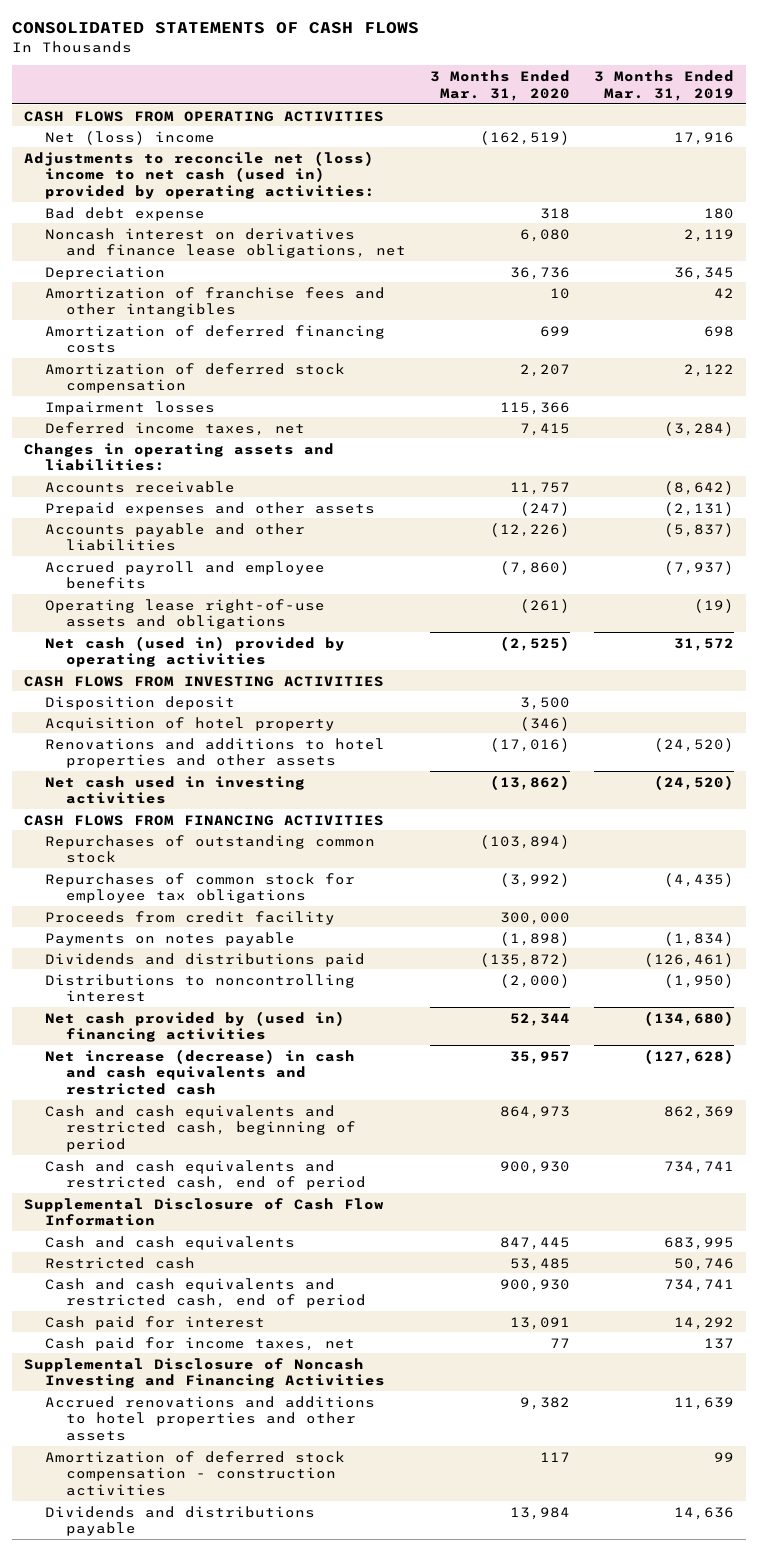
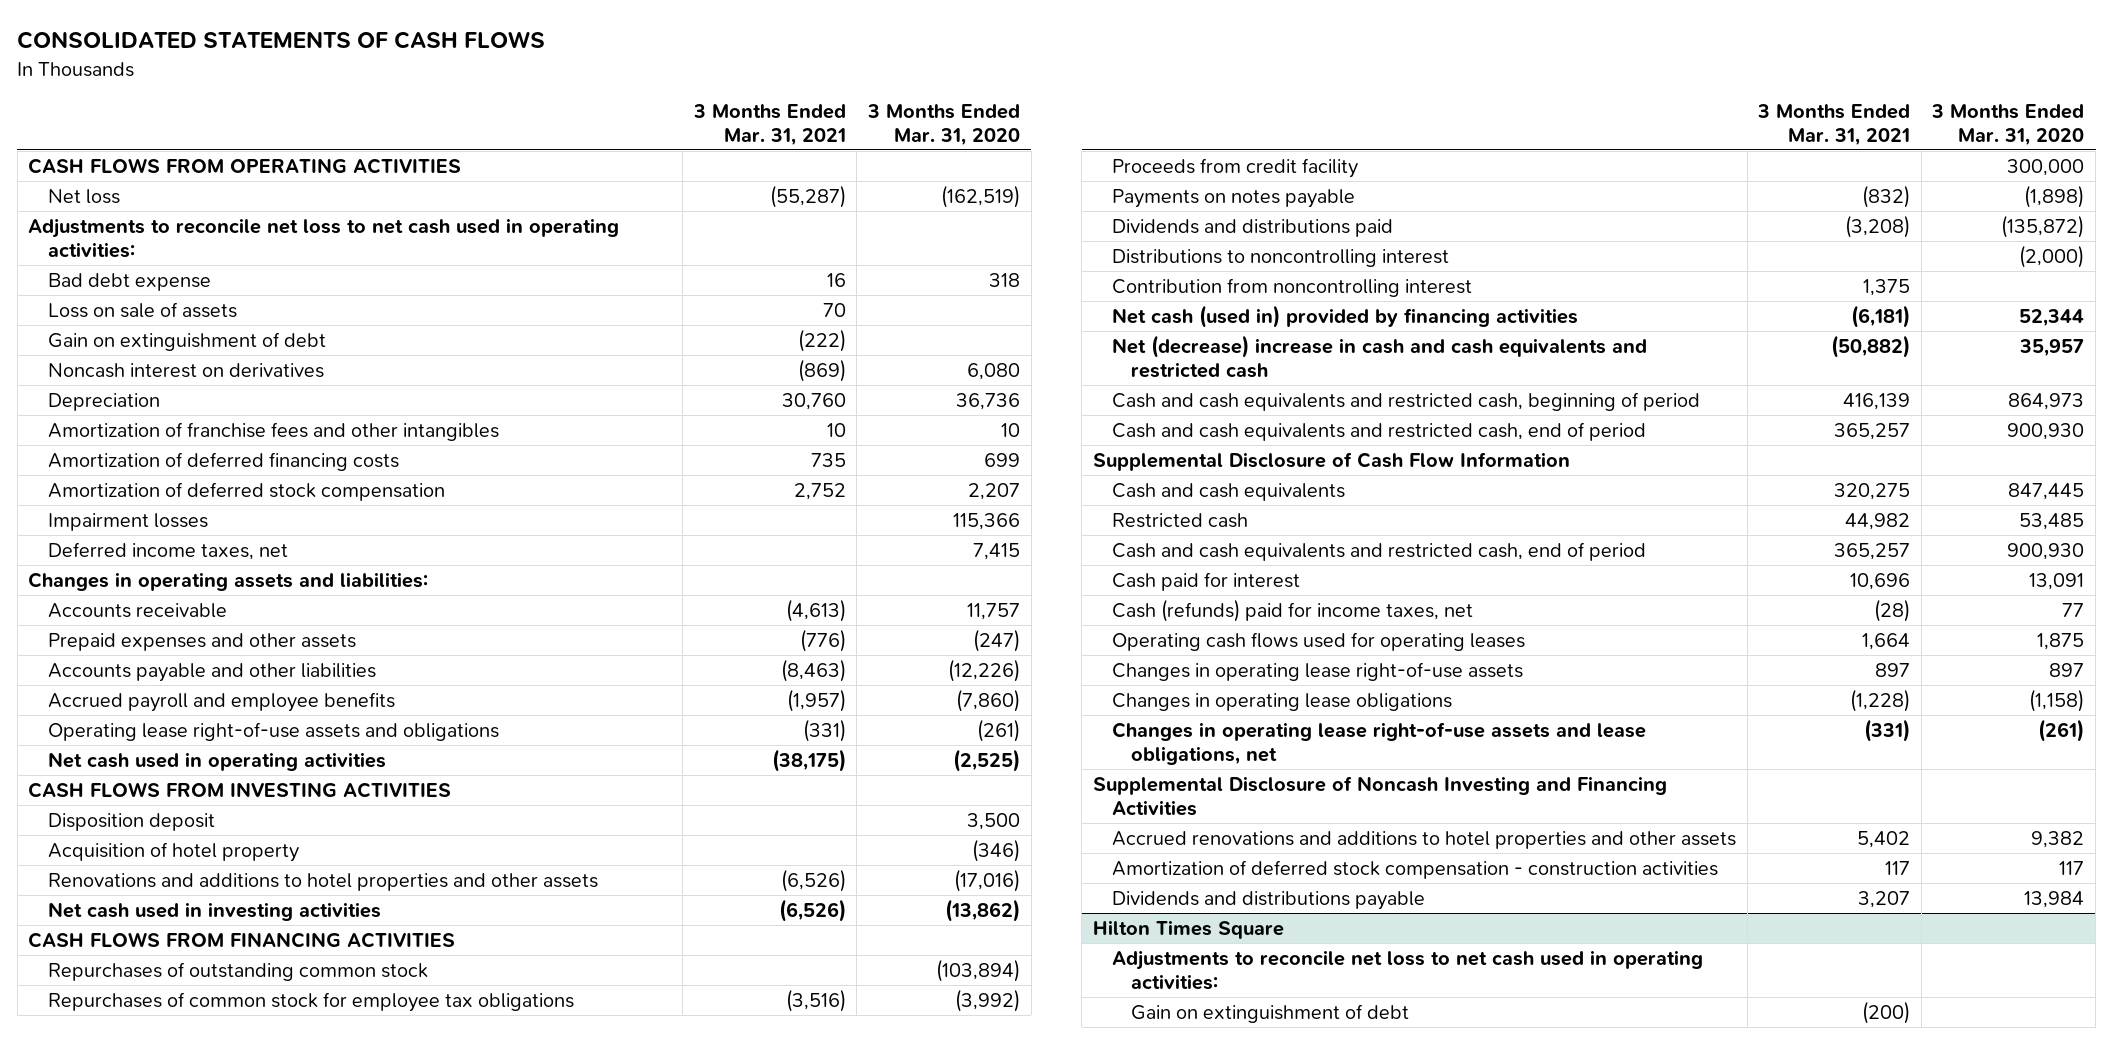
[594,69,735,101] 3 Months Ended Mar. 31, 2019 -> none
none -> [692,103,846,146] 3 Months Ended Mar. 31, 2021
[45,130,216,145] Net (loss) income -> [47,188,120,204] Net loss
[24,150,376,199] Adjustments to reconcile net (loss) income to net cash (used in) provided by operating activities: -> [28,217,620,258] Adjustments to reconcile net loss to net cash used in operating activities:
none -> [47,301,237,318] Loss on sale of assets
none -> [47,331,326,351] Gain on extinguishment of debt
[45,227,407,259] Noncash interest on derivatives and finance lease obligations, net -> [47,362,324,378] Noncash interest on derivatives
[45,635,346,668] Net cash (used in) provided by operating activities -> [47,751,386,771] Net cash used in operating activities
none -> [1112,277,1473,297] Contribution from noncontrolling interest
[45,1010,346,1043] Net cash provided by (used in) financing activities -> [1112,304,1579,328] Net cash (used in) provided by financing activities
[45,1048,356,1095] Net increase (decrease) in cash and cash equivalents and restricted cash -> [1112,334,1648,378] Net (decrease) increase in cash and cash equivalents and restricted cash
[45,1336,356,1351] Cash paid for income taxes, net -> [1112,598,1474,622] Cash (refunds) paid for income taxes, net
none -> [1112,631,1526,651] Operating cash flows used for operating leases
none -> [1112,661,1524,681] Changes in operating lease right-of-use assets
none -> [1112,692,1453,711] Changes in operating lease obligations
none -> [1112,721,1647,765] Changes in operating lease right-of-use assets and lease obligations, net
none -> [1092,919,1284,939] Hilton Times Square
none -> [1112,949,1704,990] Adjustments to reconcile net loss to net cash used in operating activities:
none -> [1131,1003,1410,1023] Gain on extinguishment of debt

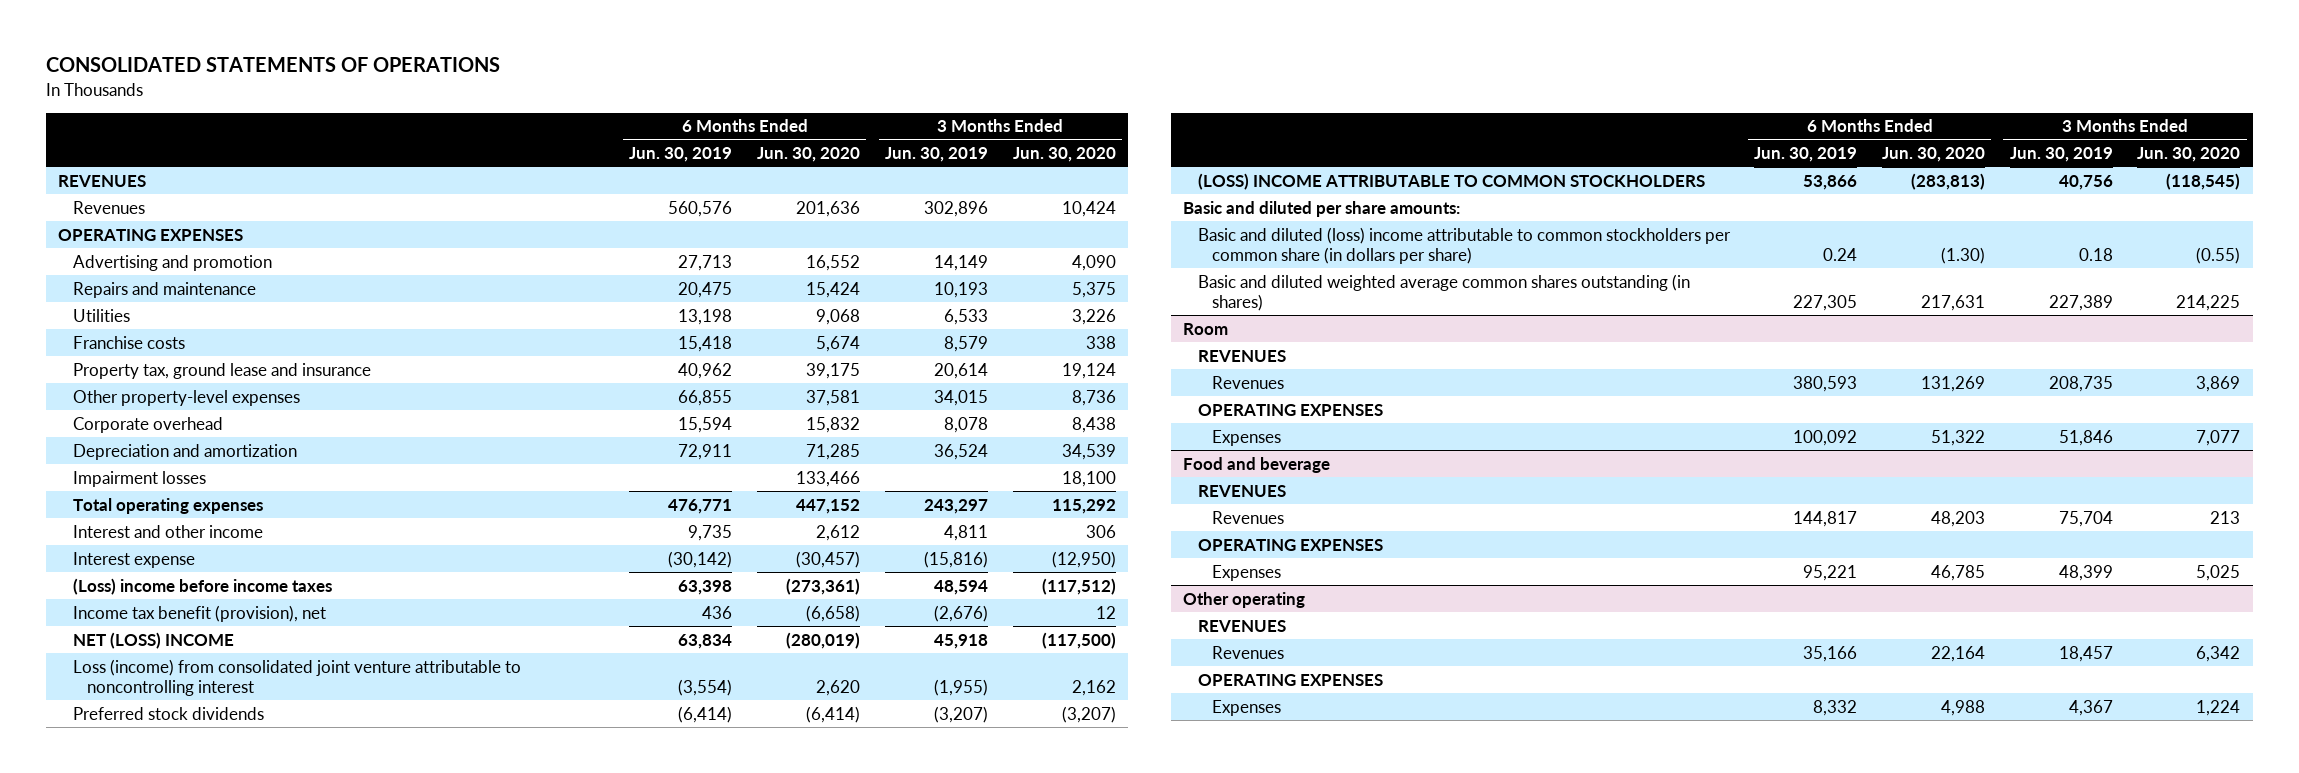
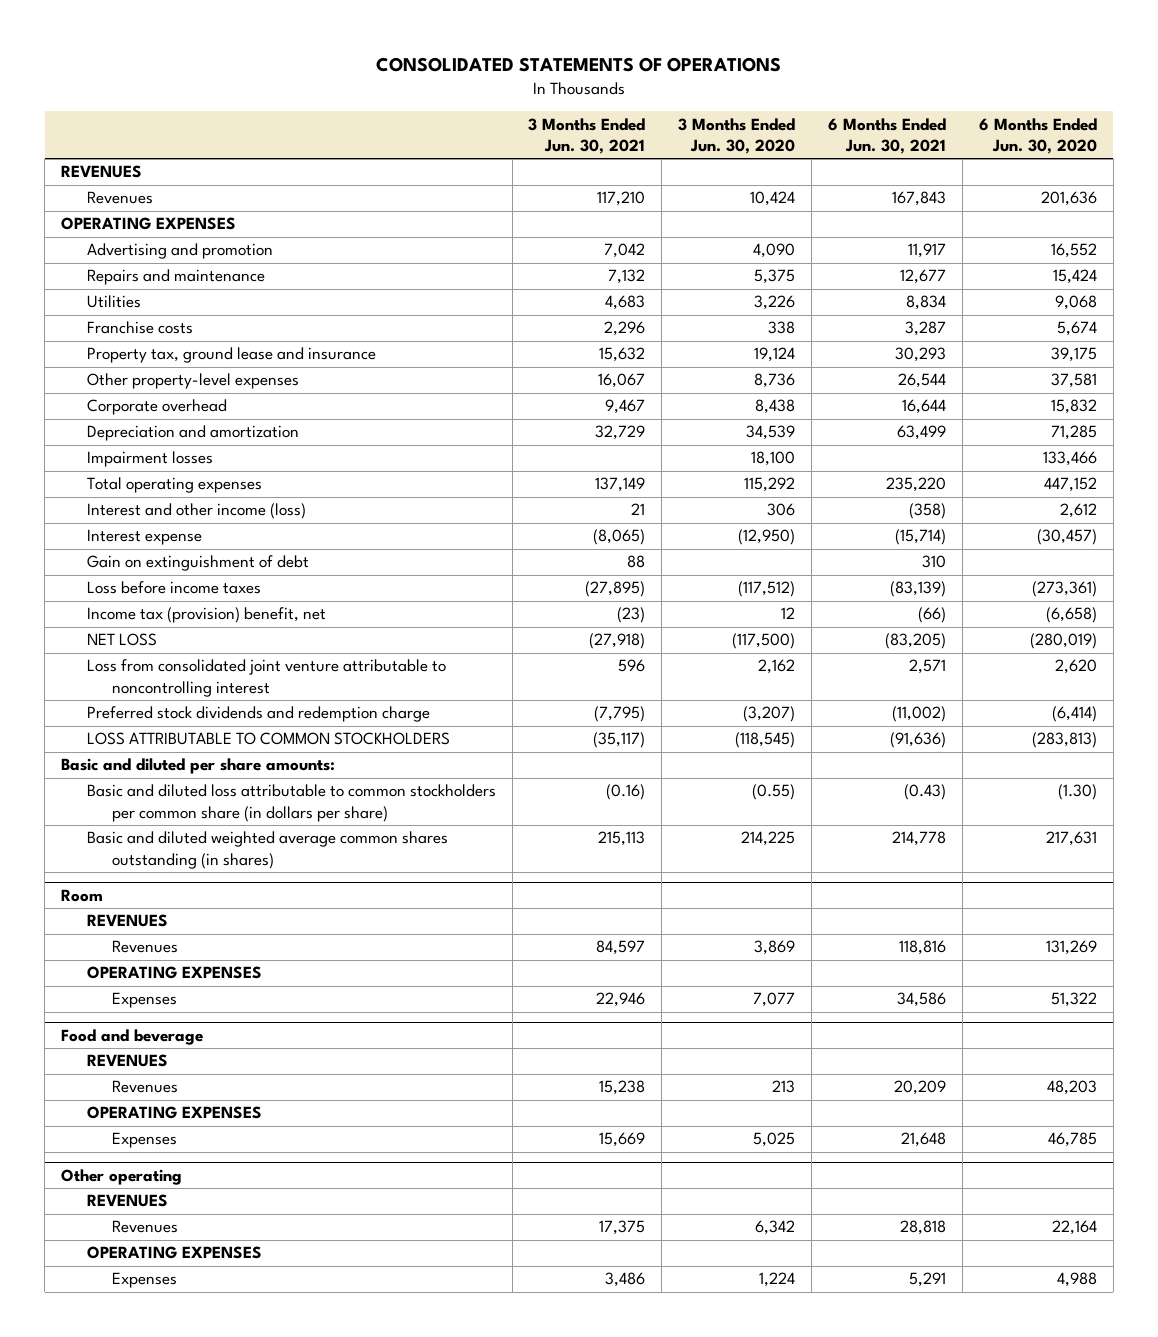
[629,147,733,163] Jun. 30, 2019 -> none
[884,147,988,163] Jun. 30, 2019 -> none
none -> [528,117,646,155] 3 Months Ended Jun. 30, 2021
none -> [827,117,946,155] 6 Months Ended Jun. 30, 2021
[72,524,263,538] Interest and other income -> [86,503,306,520] Interest and other income (loss)
none -> [86,555,309,572] Gain on extinguishment of debt
[72,577,332,595] (Loss) income before income taxes -> [86,581,261,595] Loss before income taxes
[72,604,326,622] Income tax benefit (provision), net -> [86,607,326,624] Income tax (provision) benefit, net
[72,631,234,649] NET (LOSS) INCOME -> [86,633,157,647] NET LOSS
[72,658,521,697] Loss (income) from consolidated joint venture attributable to noncontrolling interest -> [86,659,446,697] Loss from consolidated joint venture attributable to noncontrolling interest
[72,706,264,720] Preferred stock dividends -> [86,706,430,723] Preferred stock dividends and redemption charge
[1197,172,1705,190] (LOSS) INCOME ATTRIBUTABLE TO COMMON STOCKHOLDERS -> [86,732,450,746] LOSS ATTRIBUTABLE TO COMMON STOCKHOLDERS
[1197,226,1731,265] Basic and diluted (loss) income attributable to common stockholders per common share (in dollars per share) -> [86,784,496,822] Basic and diluted loss attributable to common stockholders per common share (in dollars per share)

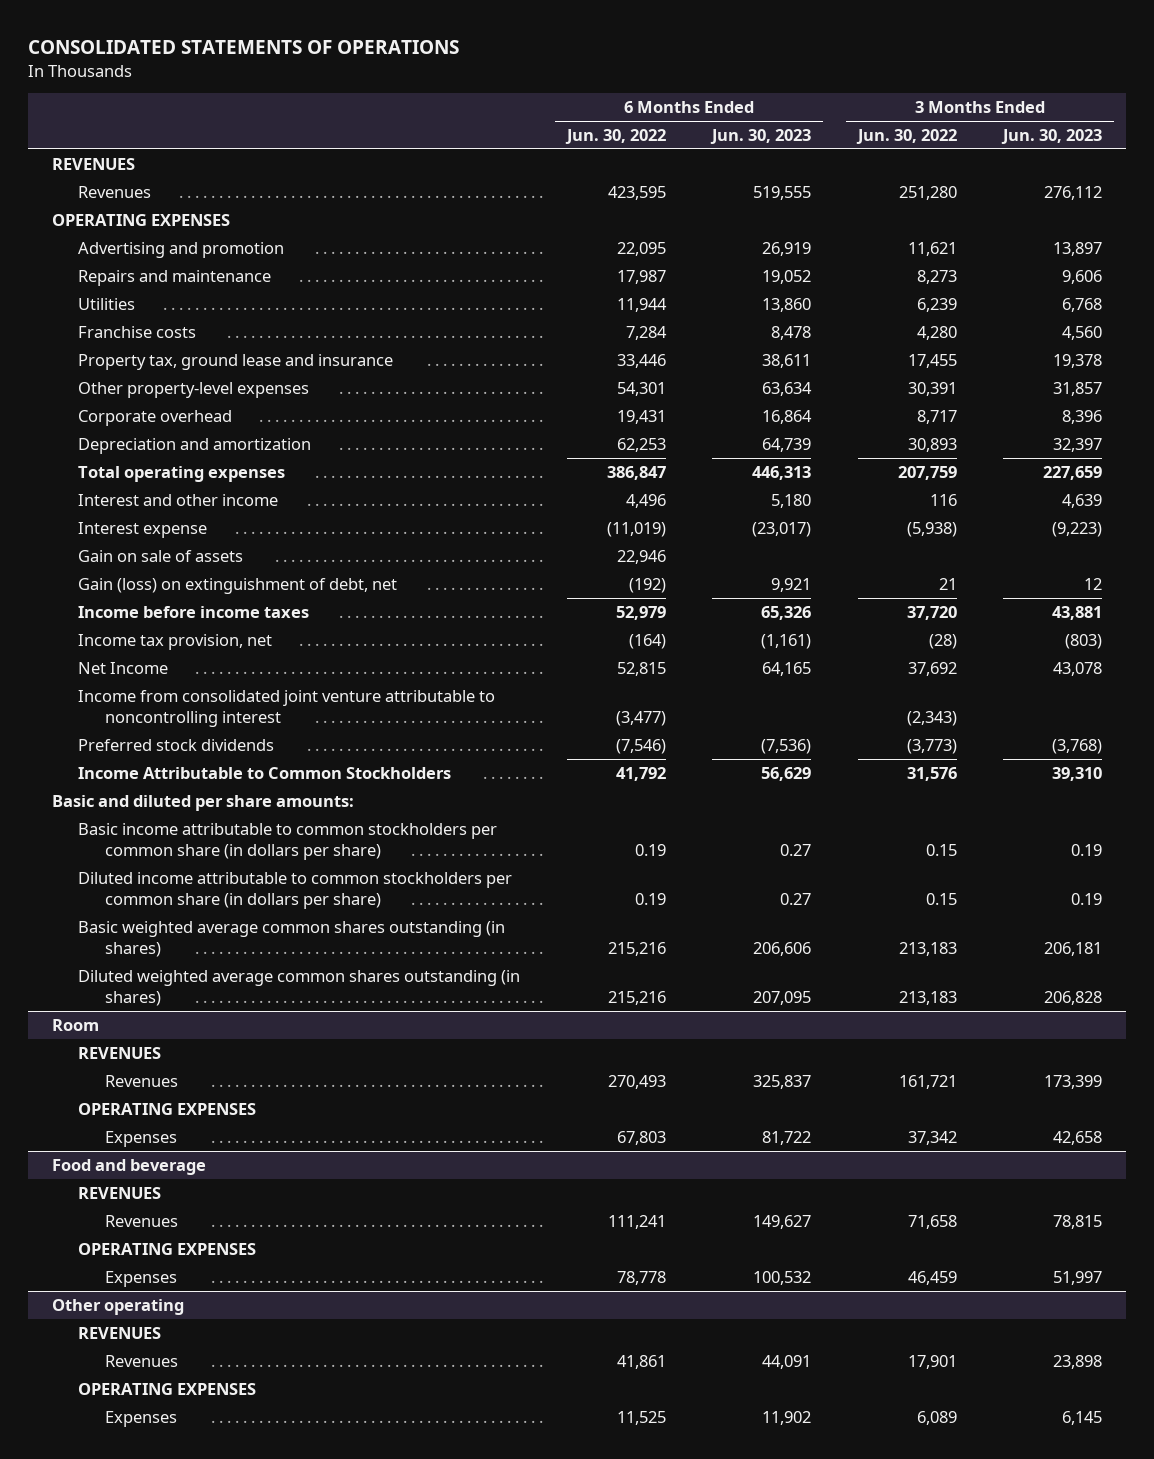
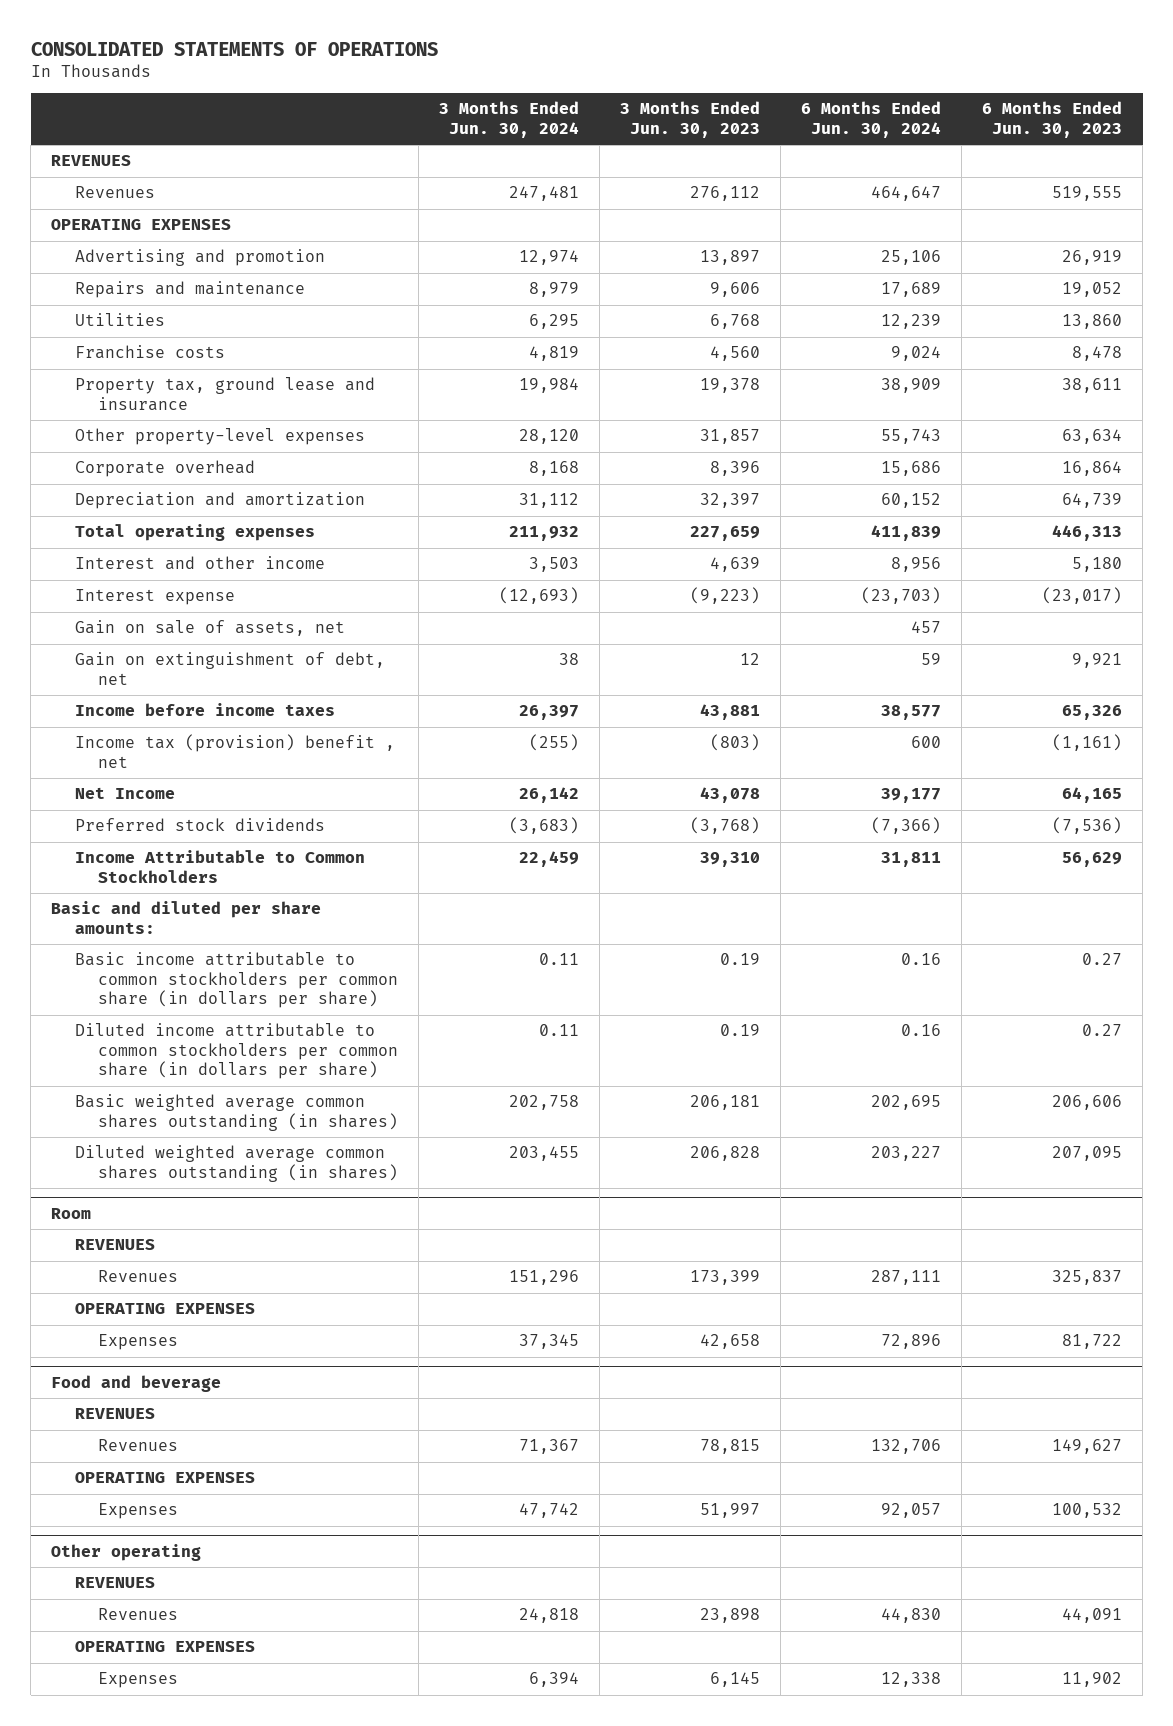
[564,129,666,145] Jun. 30, 2022 -> none
[855,129,957,145] Jun. 30, 2022 -> none
none -> [439,101,580,138] 3 Months Ended Jun. 30, 2024
none -> [801,101,942,138] 6 Months Ended Jun. 30, 2024
[78,549,244,562] Gain on sale of assets -> [74,620,345,637] Gain on sale of assets, net
[78,577,398,594] Gain (loss) on extinguishment of debt, net -> [74,652,385,685] Gain on extinguishment of debt, net
[78,633,273,650] Income tax provision, net -> [74,734,395,768] Income tax (provision) benefit , net
[78,689,496,728] Income from consolidated joint venture attributable to noncontrolling interest -> none

